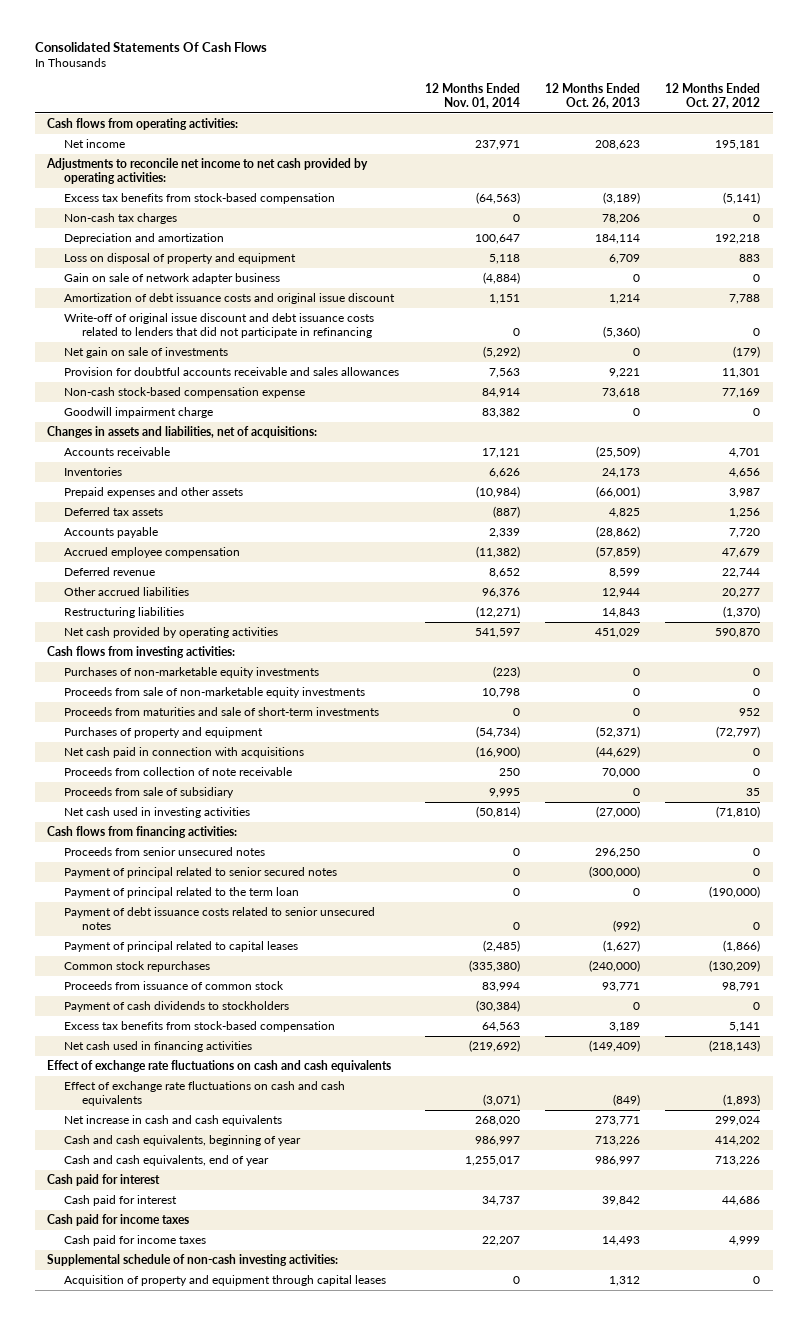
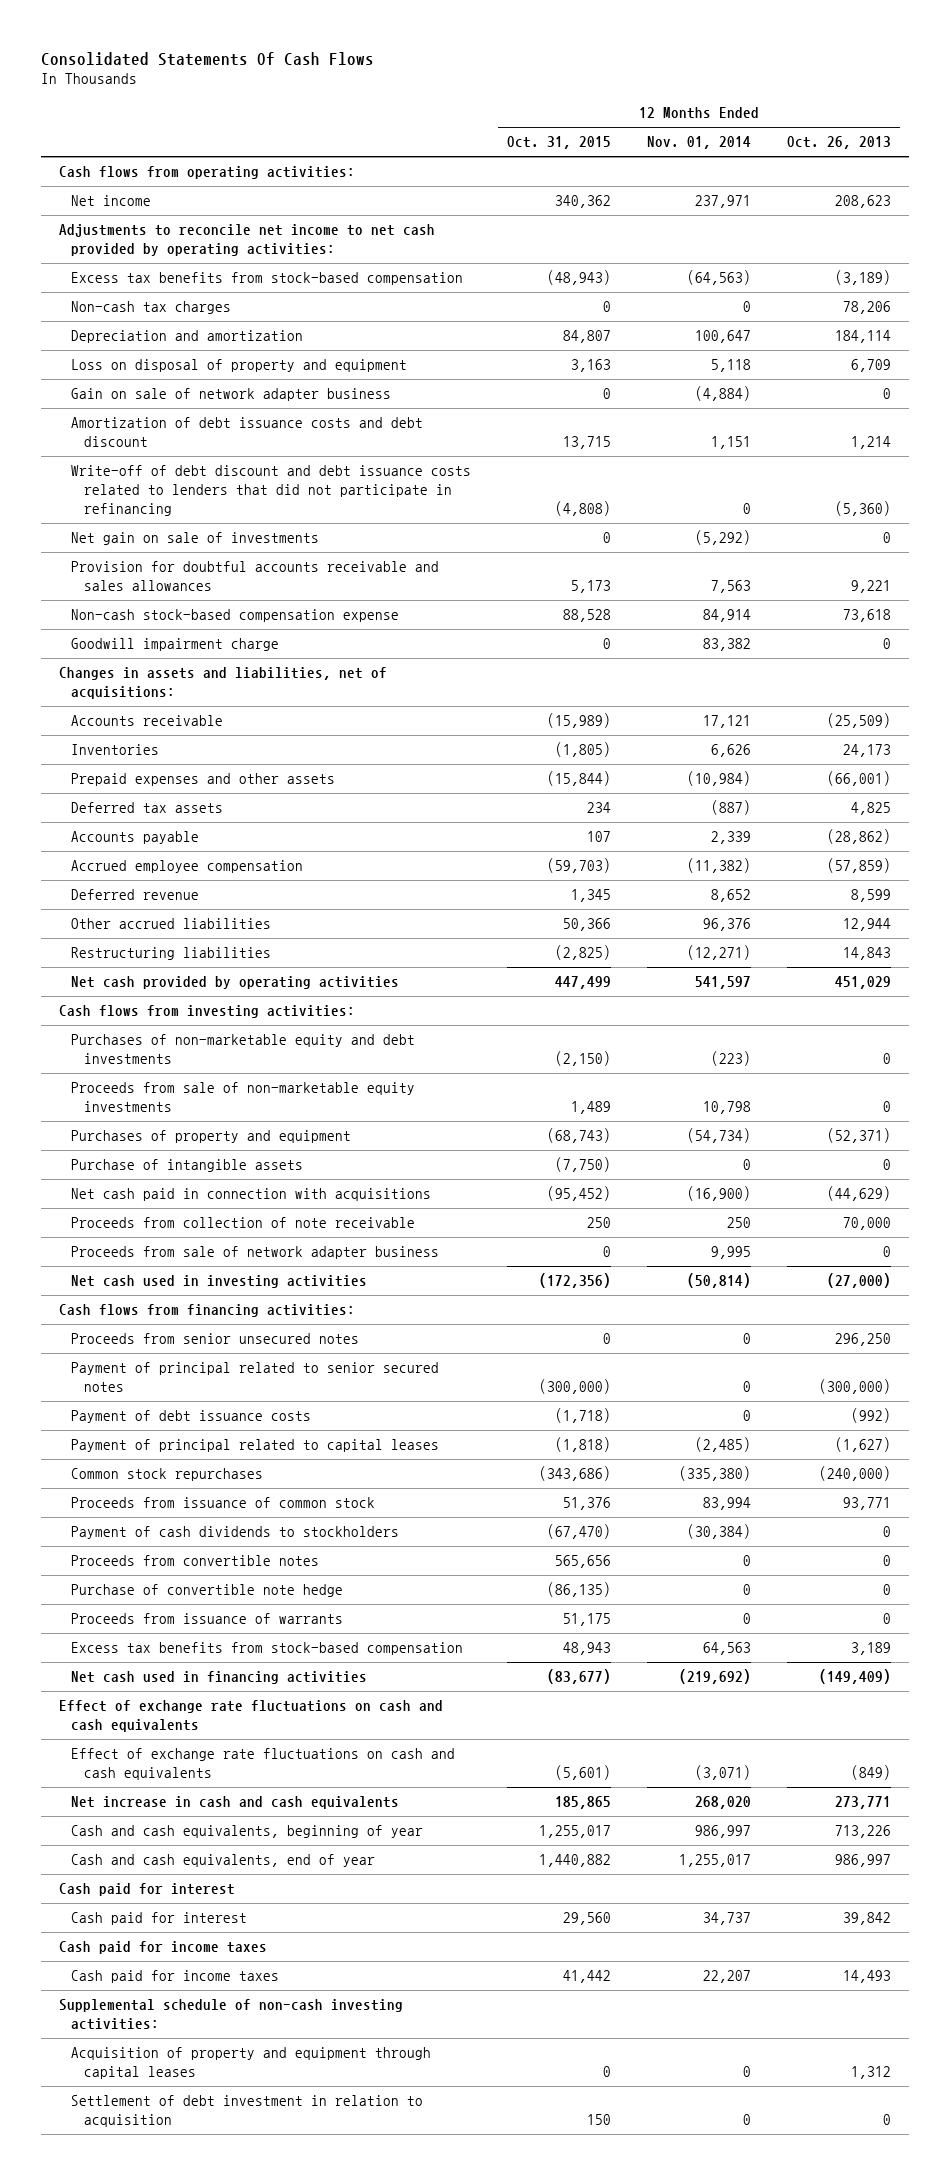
[665,82,761,109] 12 Months Ended Oct. 27, 2012 -> none
none -> [507,136,612,150] Oct. 31, 2015
[64,292,396,304] Amortization of debt issuance costs and original issue discount -> [71,417,424,447] Amortization of debt issuance costs and debt discount
[64,312,375,339] Write-off of original issue discount and debt issuance costs related to lenders that did not participate in refinancing -> [71,465,472,516] Write-off of debt discount and debt issuance costs related to lenders that did not participate in refinancing
[64,666,320,678] Purchases of non-marketable equity investments -> [71,1034,416,1064] Purchases of non-marketable equity and debt investments
[64,706,380,716] Proceeds from maturities and sale of short-term investments -> none
none -> [71,1159,304,1173] Purchase of intangible assets
[64,786,235,798] Proceeds from sale of subsidiary -> [71,1246,440,1260] Proceeds from sale of network adapter business
[64,886,300,898] Payment of principal related to the term loan -> none
[64,906,376,931] Payment of debt issuance costs related to senior unsecured notes -> [71,1410,312,1424] Payment of debt issuance costs
none -> [71,1555,320,1567] Proceeds from convertible notes
none -> [71,1584,344,1598] Purchase of convertible note hedge
none -> [71,1613,344,1625] Proceeds from issuance of warrants
none -> [71,2095,424,2127] Settlement of debt investment in relation to acquisition

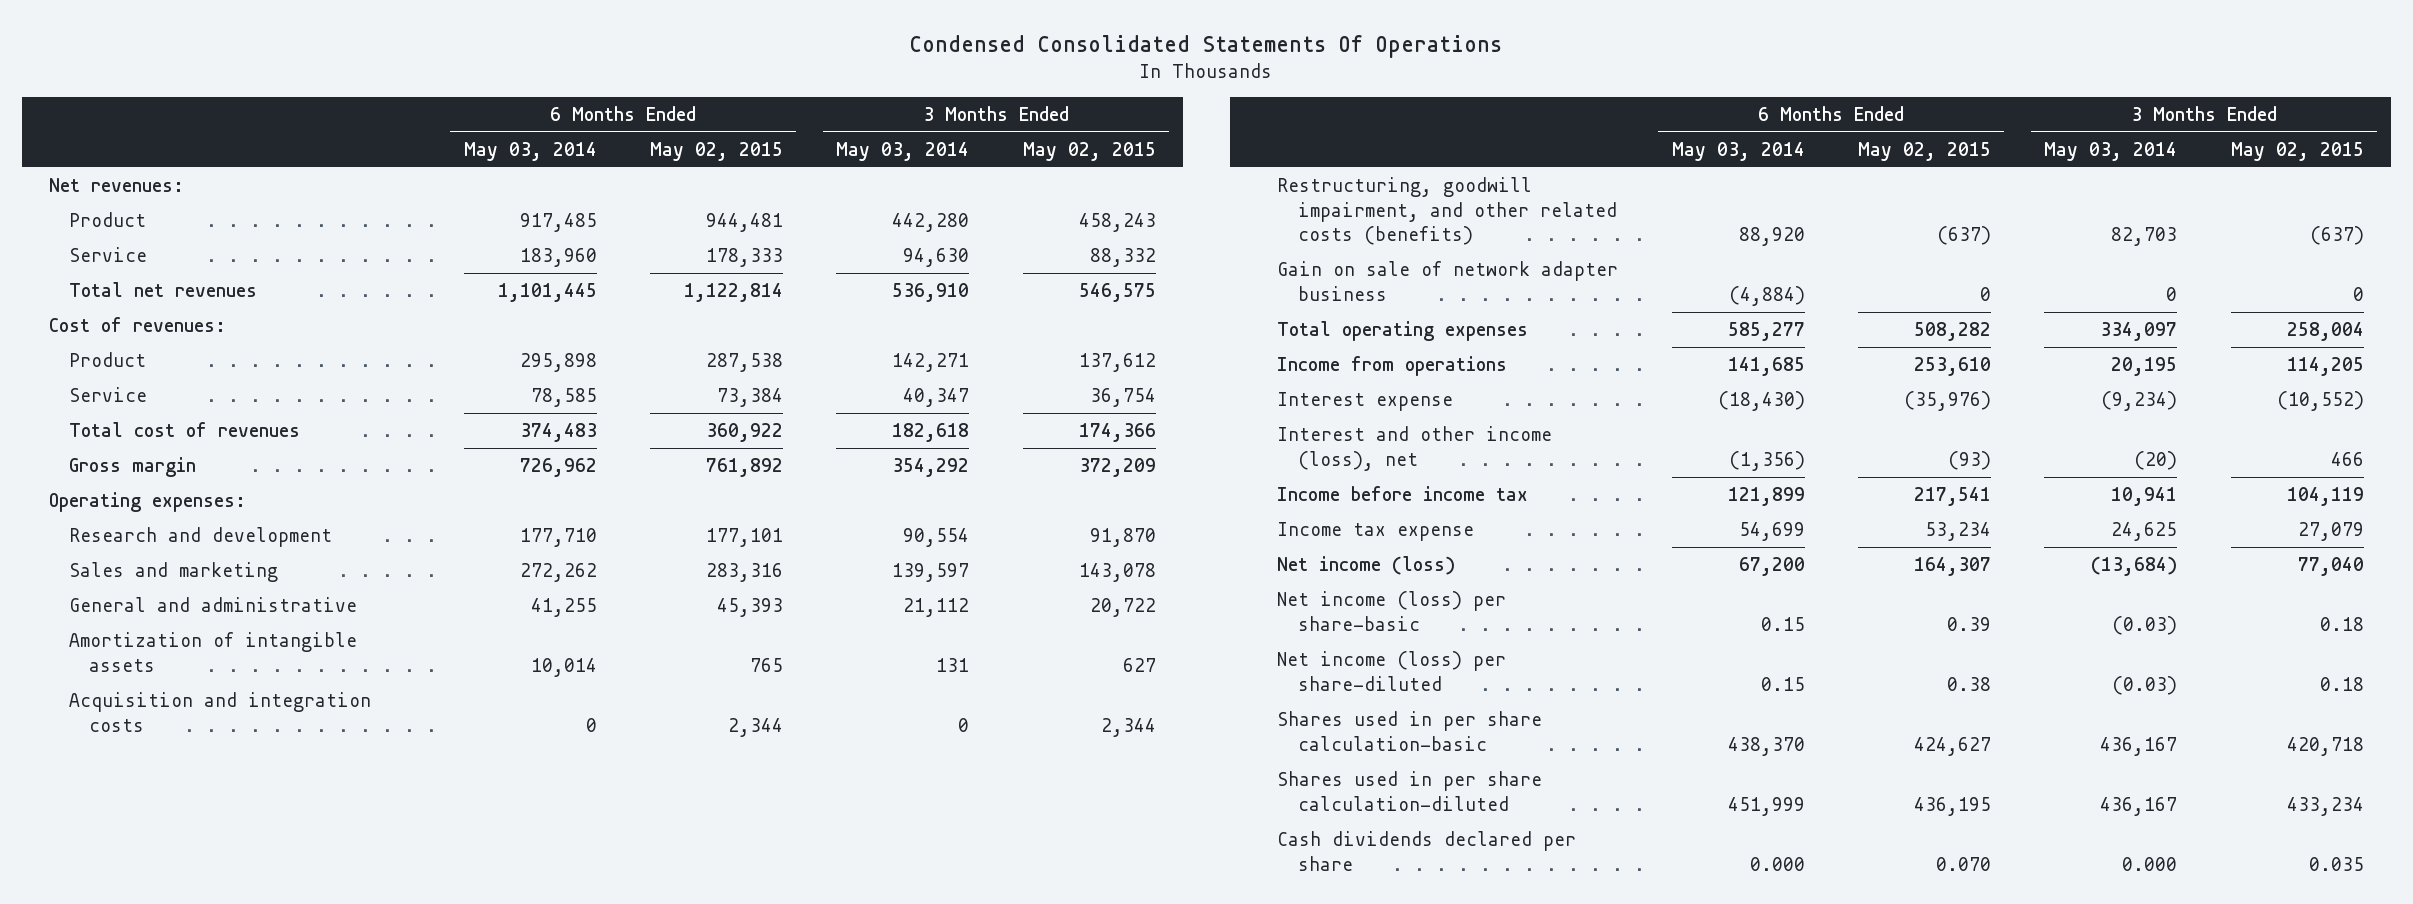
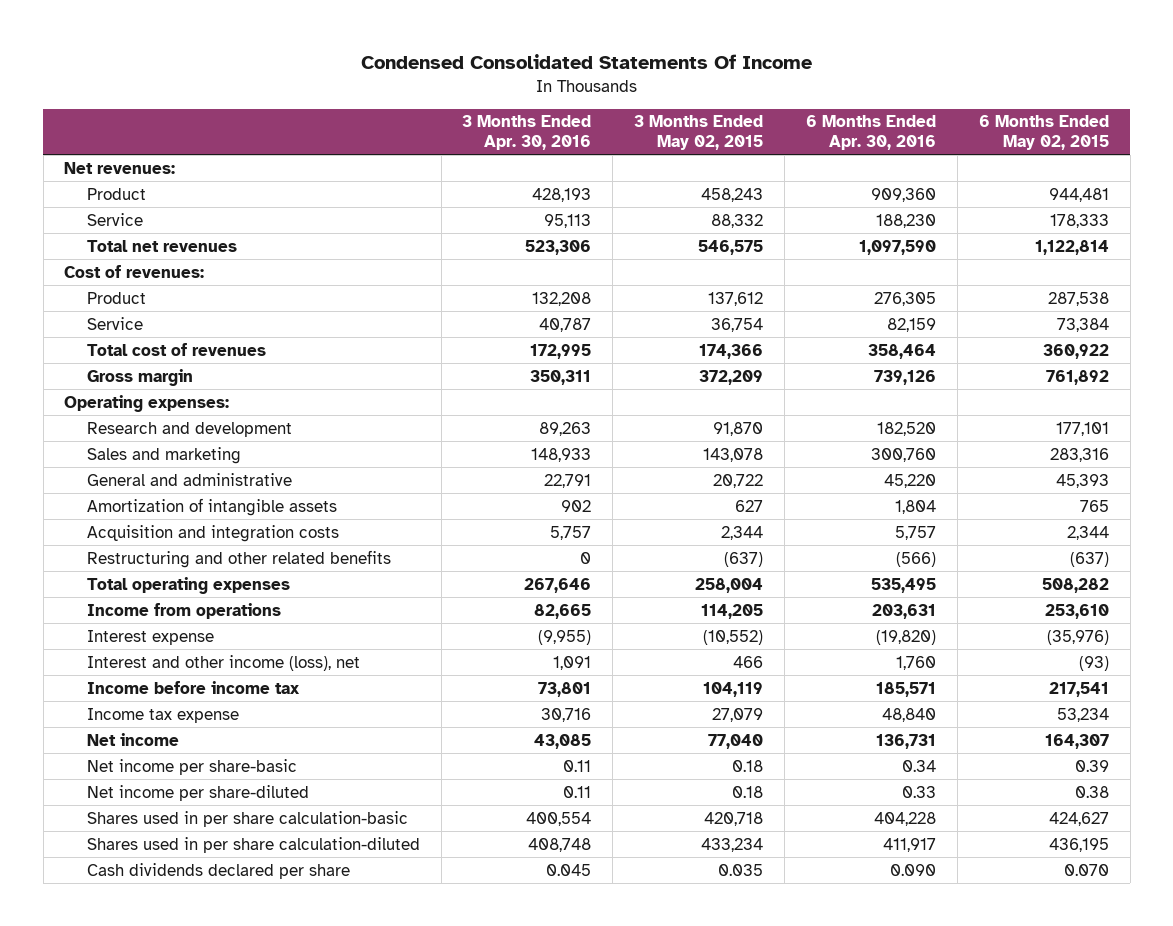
[909,34,1503,58] Condensed Consolidated Statements Of Operations -> [360,54,812,70] Condensed Consolidated Statements Of Income
[463,141,597,161] May 03, 2014 -> none
[836,141,970,161] May 03, 2014 -> none
none -> [462,115,592,150] 3 Months Ended Apr. 30, 2016
none -> [805,115,936,150] 6 Months Ended Apr. 30, 2016
[1277,261,1619,301] Gain on sale of network adapter business -> none
[1277,177,1617,246] Restructuring, goodwill impairment, and other related costs (benefits) -> [86,549,391,568] Restructuring and other related benefits
[1277,556,1456,576] Net income (loss) -> [86,732,179,746] Net income
[1277,591,1507,631] Net income (loss) per share-basic -> [86,758,297,775] Net income per share-basic
[1277,651,1507,691] Net income (loss) per share-diluted -> [86,784,309,801] Net income per share-diluted

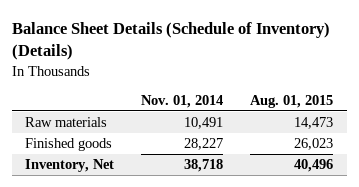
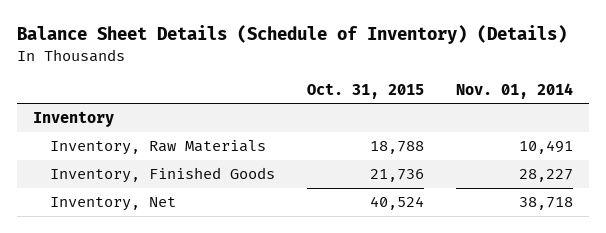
[250,95,334,109] Aug. 01, 2015 -> none
none -> [307,82,425,99] Oct. 31, 2015
none -> [33,111,115,128] Inventory
[25,117,108,128] Raw materials -> [50,140,267,156] Inventory, Raw Materials
[25,138,113,152] Finished goods -> [50,167,276,184] Inventory, Finished Goods

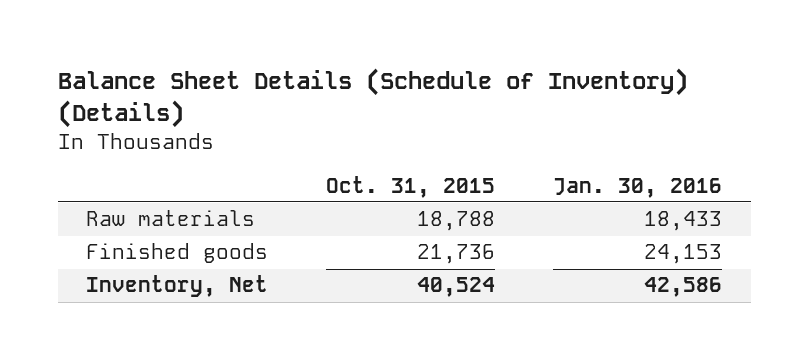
[456,82,574,99] Nov. 01, 2014 -> none
none -> [553,177,723,198] Jan. 30, 2016
[33,111,115,128] Inventory -> none
[50,140,267,156] Inventory, Raw Materials -> [86,210,256,227] Raw materials
[50,167,276,184] Inventory, Finished Goods -> [86,243,269,264] Finished goods

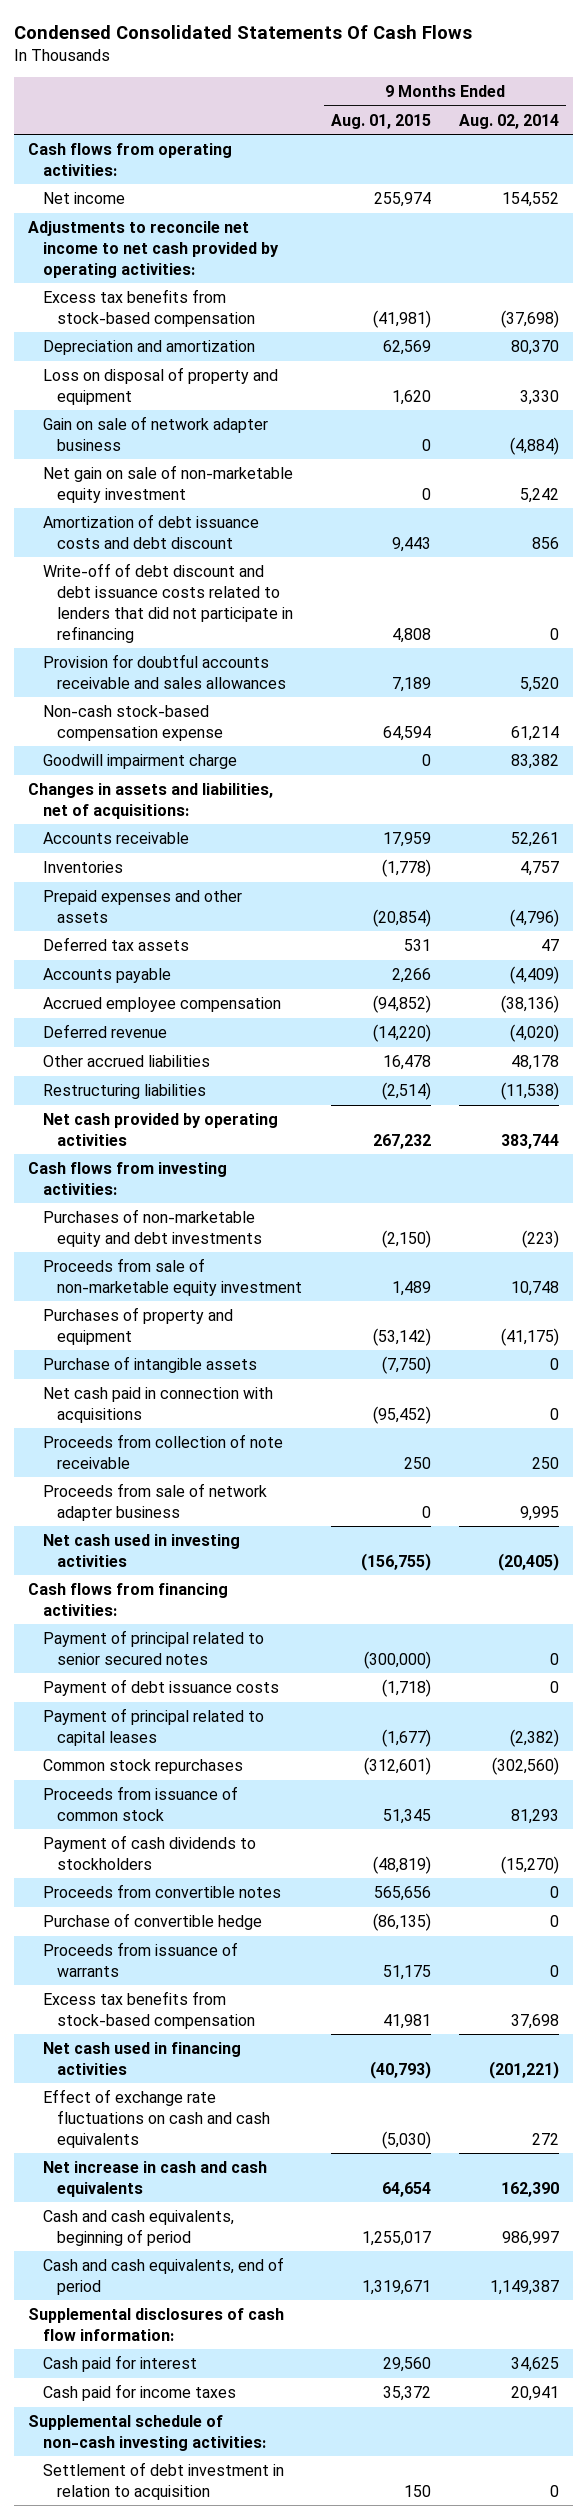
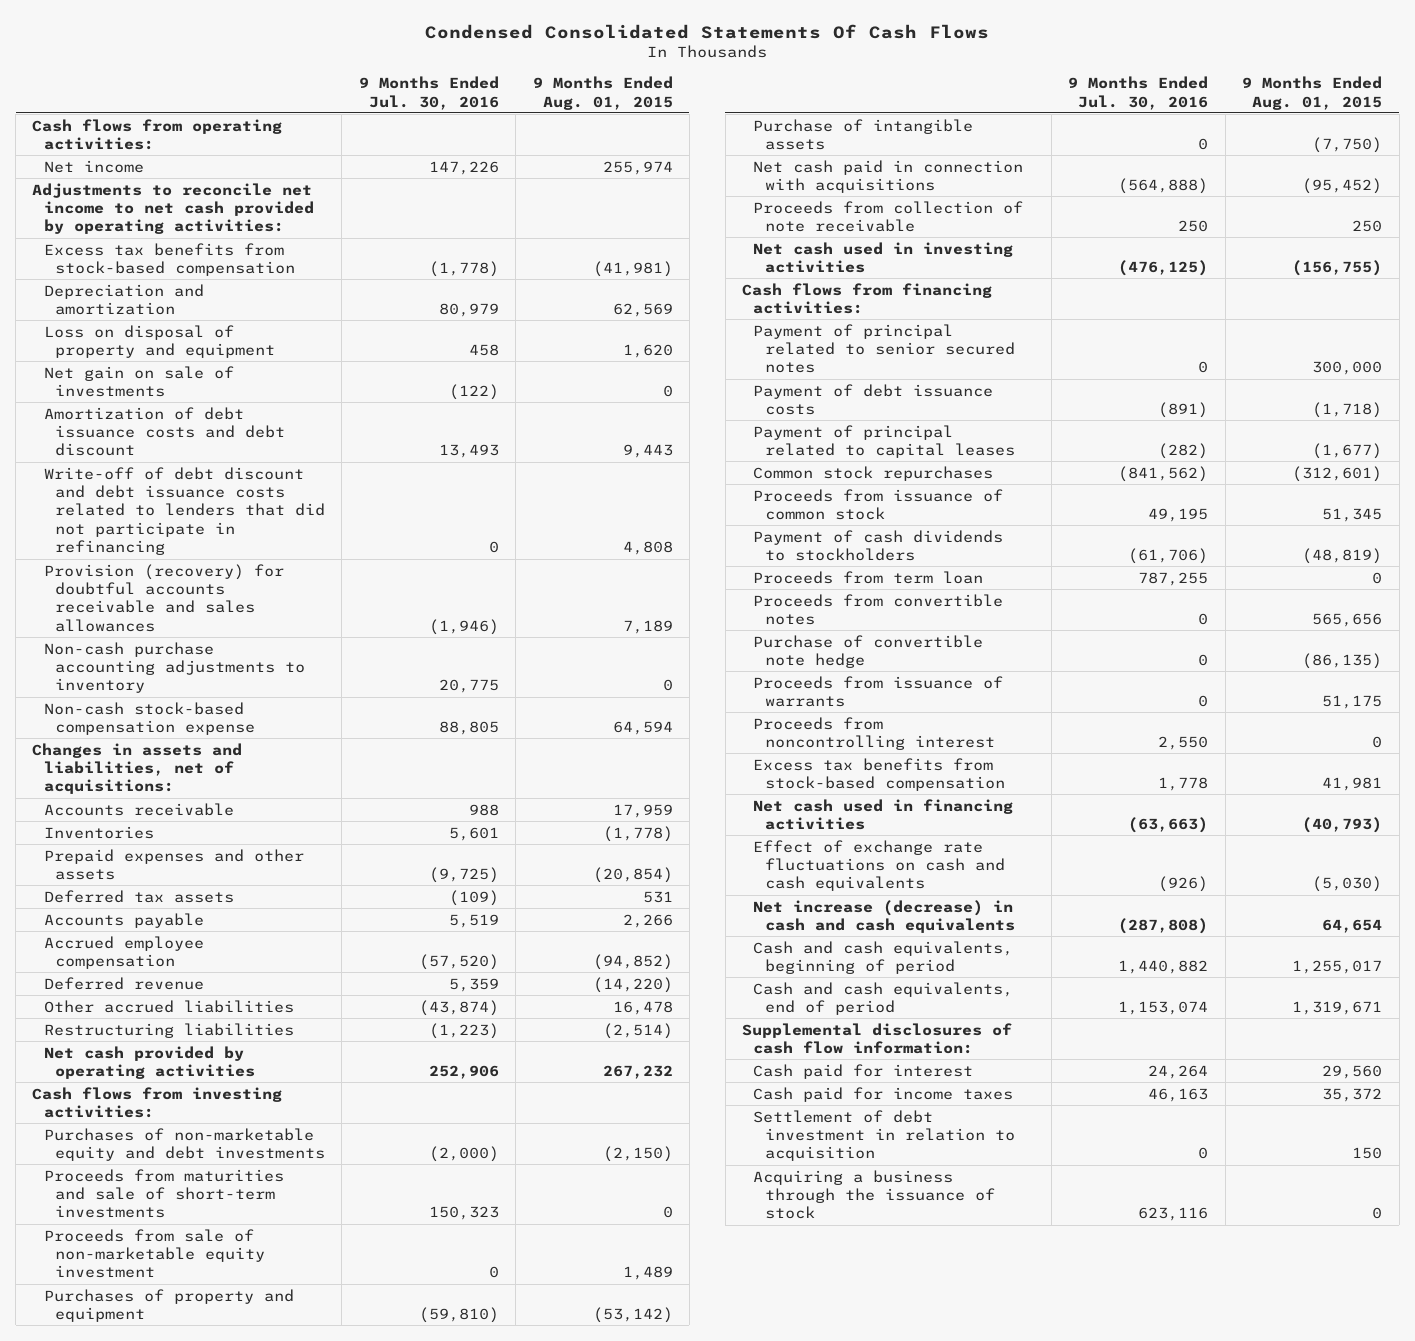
[458,113,559,129] Aug. 02, 2014 -> none
none -> [358,76,499,110] 9 Months Ended Jul. 30, 2016
[42,416,268,451] Gain on sale of network adapter business -> none
[42,465,293,503] Net gain on sale of non-marketable equity investment -> [43,365,234,397] Net gain on sale of investments
[42,654,287,689] Provision for doubtful accounts receivable and sales allowances -> [43,563,284,632] Provision (recovery) for doubtful accounts receivable and sales allowances
none -> [43,641,306,694] Non-cash purchase accounting adjustments to inventory
[42,754,237,770] Goodwill impairment charge -> none
none -> [43,1168,284,1219] Proceeds from maturities and sale of short-term investments
[42,1483,267,1521] Proceeds from sale of network adapter business -> none
[363,1650,431,1669] (300,000) -> [1312,361,1383,376] 300,000
none -> [753,570,984,584] Proceeds from term loan
[42,1913,262,1931] Purchase of convertible hedge -> [753,634,984,668] Purchase of convertible note hedge
none -> [753,716,995,750] Proceeds from noncontrolling interest
[42,2161,267,2197] Net increase in cash and cash equivalents -> [753,899,1015,933] Net increase (decrease) in cash and cash equivalents
[28,2415,266,2451] Supplemental schedule of non-cash investing activities: -> none
none -> [753,1169,995,1220] Acquiring a business through the issuance of stock

